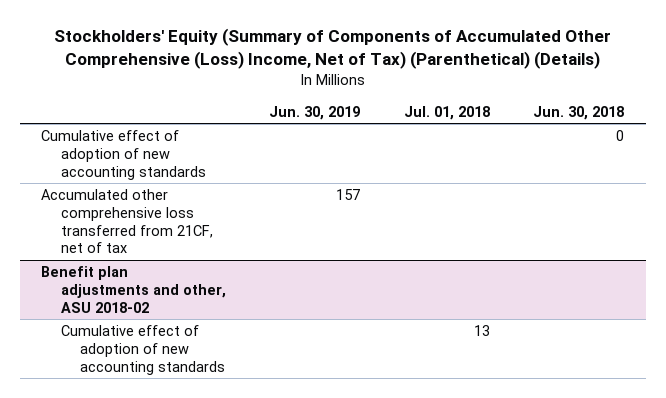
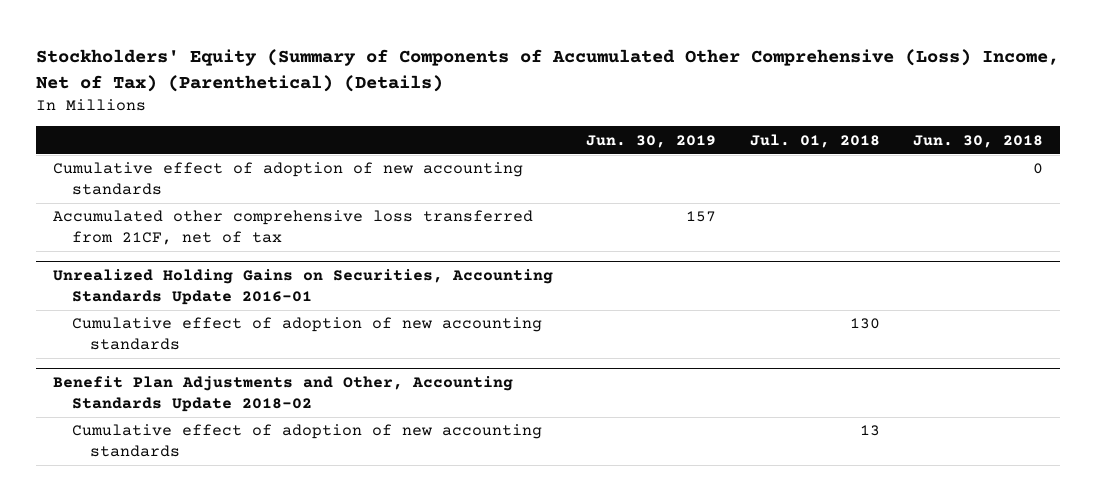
none -> [53,268,554,305] Unrealized Holding Gains on Securities, Accounting Standards Update 2016-01
none -> [71,317,542,351] Cumulative effect of adoption of new accounting standards
[41,266,226,313] Benefit plan adjustments and other, ASU 2018-02 -> [53,375,514,412] Benefit Plan Adjustments and Other, Accounting Standards Update 2018-02

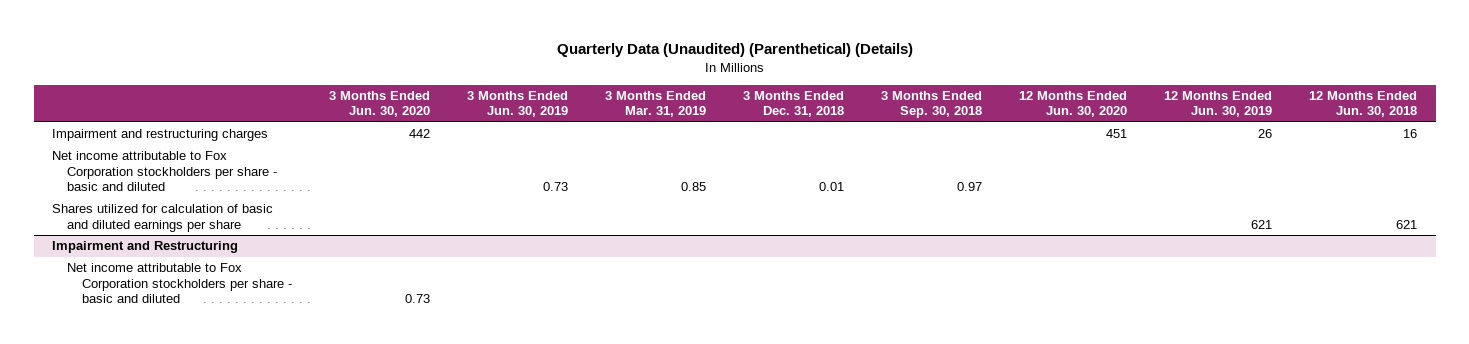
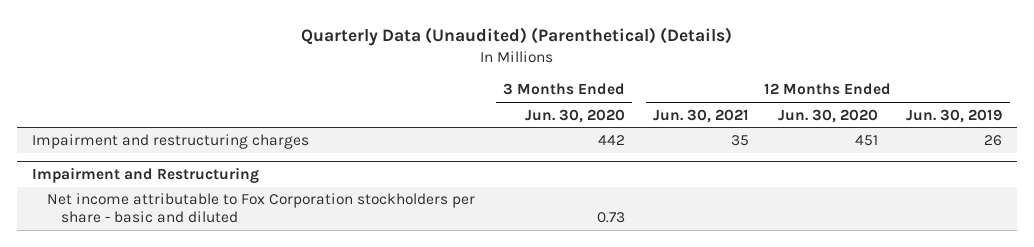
[467,90,569,118] 3 Months Ended Jun. 30, 2019 -> none
[605,90,707,118] 3 Months Ended Mar. 31, 2019 -> none
[743,90,845,118] 3 Months Ended Dec. 31, 2018 -> none
[881,90,983,119] 3 Months Ended Sep. 30, 2018 -> none
[1309,90,1418,118] 12 Months Ended Jun. 30, 2018 -> none
none -> [653,108,750,123] Jun. 30, 2021
[52,151,278,192] Net income attributable to Fox Corporation stockholders per share - basic and diluted -> none
[52,204,274,232] Shares utilized for calculation of basic and diluted earnings per share -> none

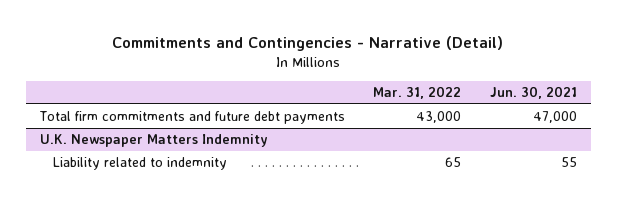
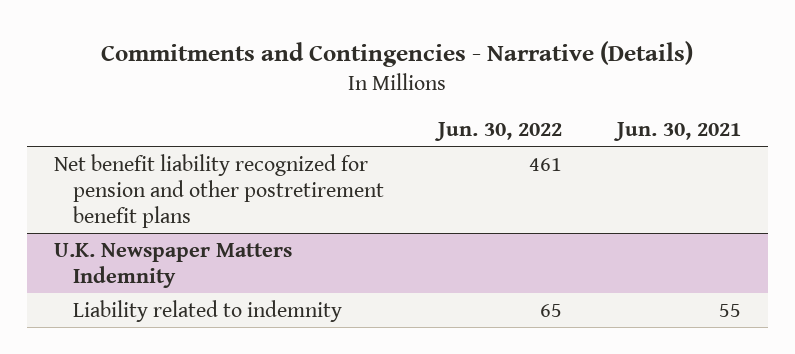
[112,36,504,52] Commitments and Contingencies - Narrative (Detail) -> [101,40,694,67] Commitments and Contingencies - Narrative (Details)
[373,86,462,100] Mar. 31, 2022 -> none
none -> [434,122,563,142] Jun. 30, 2022
[39,111,346,125] Total firm commitments and future debt payments -> none
none -> [54,153,384,229] Net benefit liability recognized for pension and other postretirement benefit plans

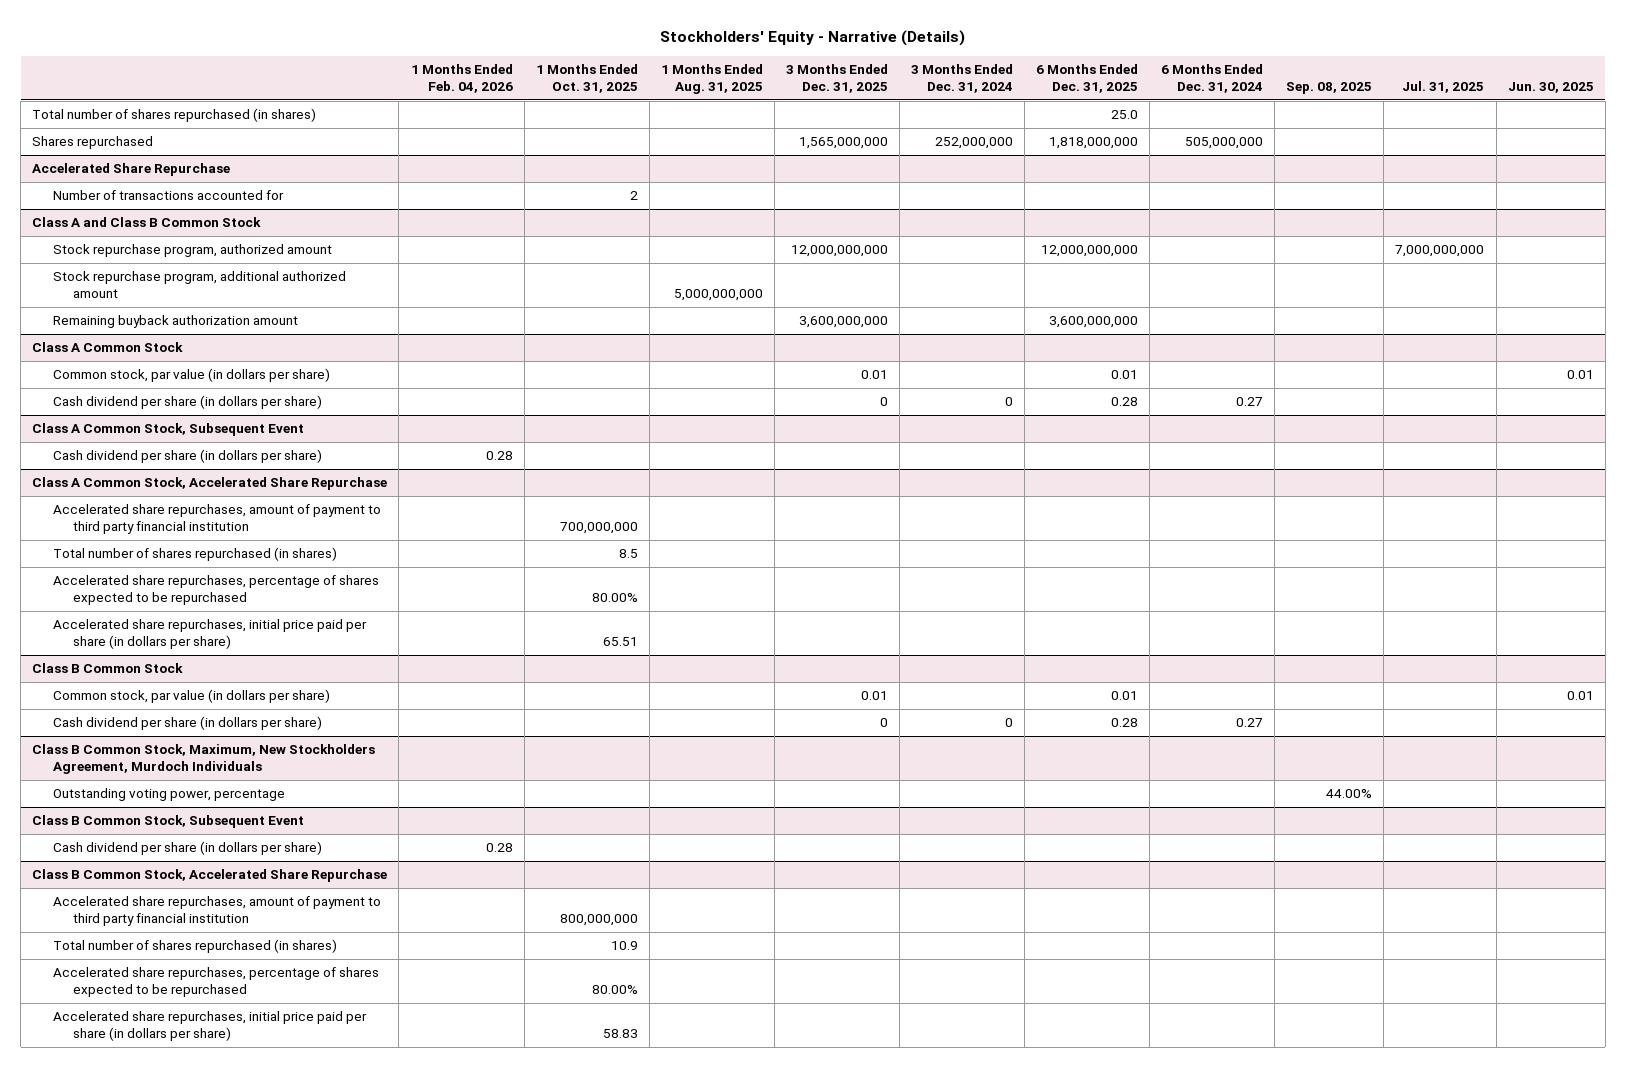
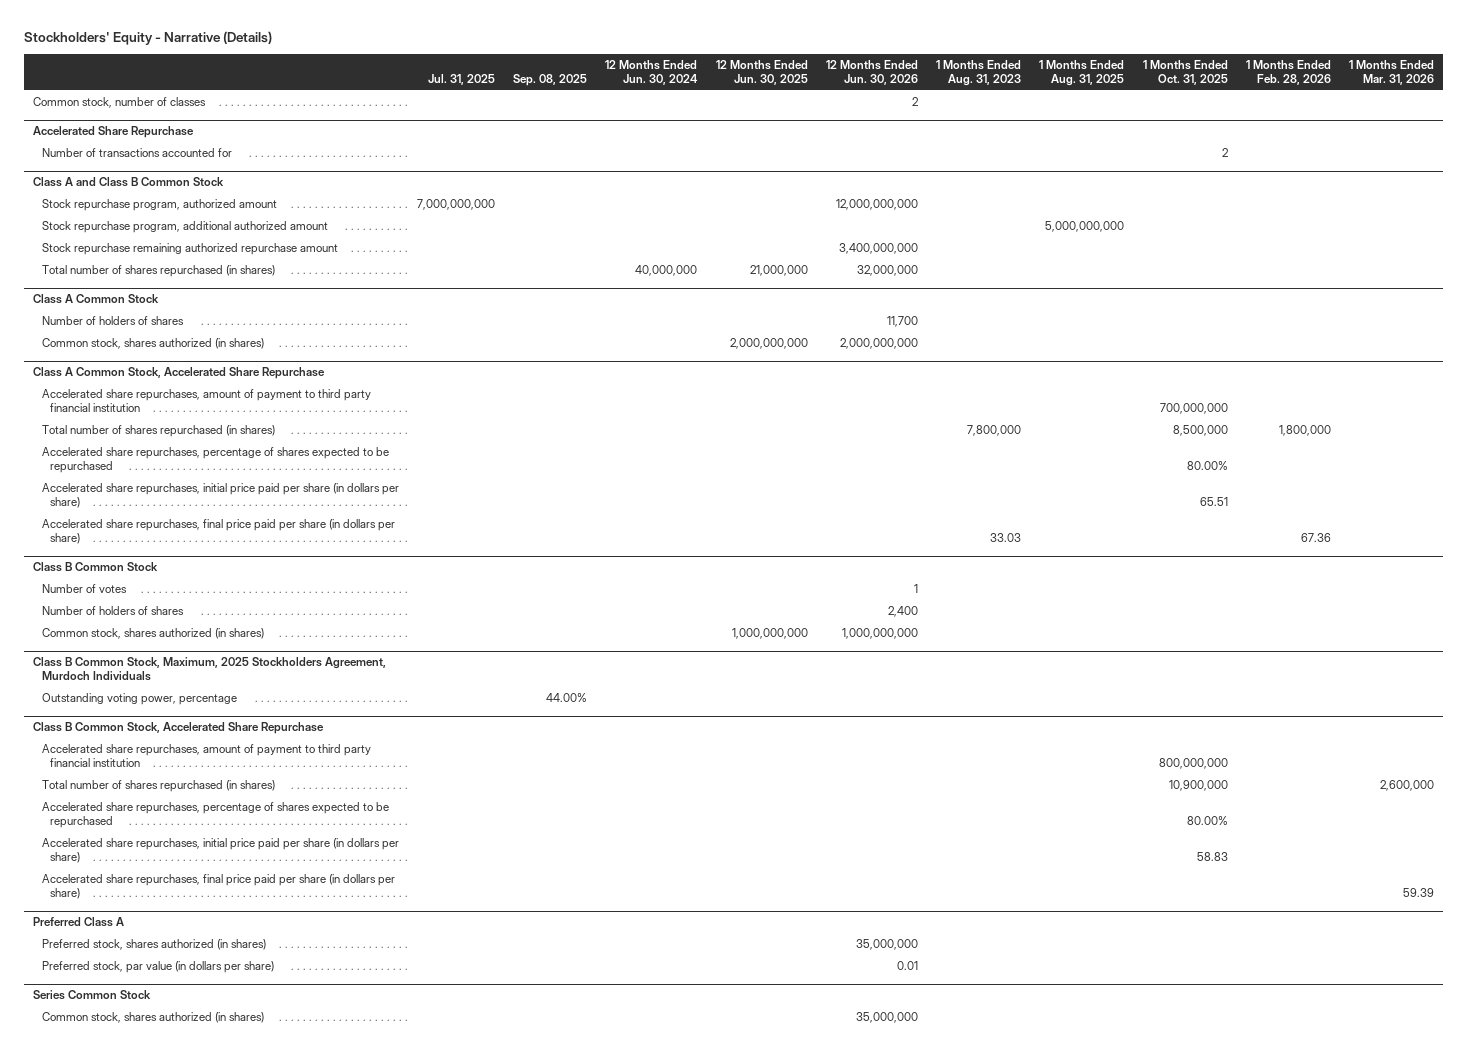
[410,64,513,93] 1 Months Ended Feb. 04, 2026 -> none
[785,64,888,93] 3 Months Ended Dec. 31, 2025 -> none
[910,64,1013,93] 3 Months Ended Dec. 31, 2024 -> none
[1036,64,1139,93] 6 Months Ended Dec. 31, 2025 -> none
[1161,64,1264,93] 6 Months Ended Dec. 31, 2024 -> none
[1507,81,1594,93] Jun. 30, 2025 -> none
none -> [605,59,699,85] 12 Months Ended Jun. 30, 2024
none -> [715,59,808,85] 12 Months Ended Jun. 30, 2025
none -> [825,59,918,85] 12 Months Ended Jun. 30, 2026
none -> [936,59,1022,86] 1 Months Ended Aug. 31, 2023
none -> [1245,59,1331,85] 1 Months Ended Feb. 28, 2026
none -> [1349,59,1435,85] 1 Months Ended Mar. 31, 2026
[32,108,317,123] Total number of shares repurchased (in shares) -> none
[32,136,154,150] Shares repurchased -> none
none -> [32,97,206,109] Common stock, number of classes
[52,315,298,329] Remaining buyback authorization amount -> [41,243,338,256] Stock repurchase remaining authorized repurchase amount
none -> [41,265,275,278] Total number of shares repurchased (in shares)
[52,368,330,383] Common stock, par value (in dollars per share) -> none
[52,395,322,410] Cash dividend per share (in dollars per share) -> none
[32,423,305,437] Class A Common Stock, Subsequent Event -> none
[52,449,322,464] Cash dividend per share (in dollars per share) -> none
none -> [41,316,184,326] Number of holders of shares
none -> [41,338,264,350] Common stock, shares authorized (in shares)
[618,549,638,559] 8.5 -> [1172,425,1228,437] 8,500,000
none -> [41,519,395,545] Accelerated share repurchases, final price paid per share (in dollars per share)
[52,689,330,704] Common stock, par value (in dollars per share) -> none
[52,716,322,731] Cash dividend per share (in dollars per share) -> none
none -> [41,584,127,594] Number of votes
none -> [41,606,184,616] Number of holders of shares
none -> [41,628,264,640] Common stock, shares authorized (in shares)
[32,744,376,775] Class B Common Stock, Maximum, New Stockholders Agreement, Murdoch Individuals -> [32,657,386,682] Class B Common Stock, Maximum, 2025 Stockholders Agreement, Murdoch Individuals
[32,815,305,829] Class B Common Stock, Subsequent Event -> none
[52,841,322,856] Cash dividend per share (in dollars per share) -> none
[610,941,638,951] 10.9 -> [1168,780,1228,792] 10,900,000
none -> [41,874,395,900] Accelerated share repurchases, final price paid per share (in dollars per share)
none -> [32,917,124,928] Preferred Class A
none -> [41,939,266,951] Preferred stock, shares authorized (in shares)
none -> [41,961,274,974] Preferred stock, par value (in dollars per share)
none -> [32,990,151,1001] Series Common Stock
none -> [41,1012,264,1024] Common stock, shares authorized (in shares)

